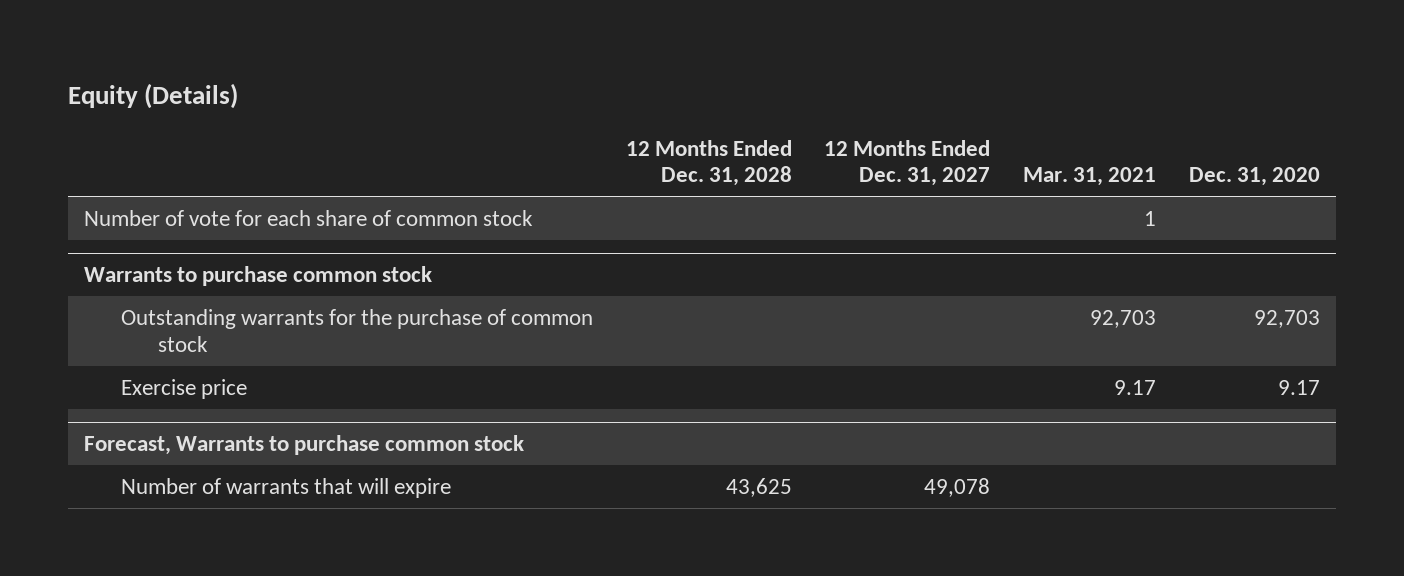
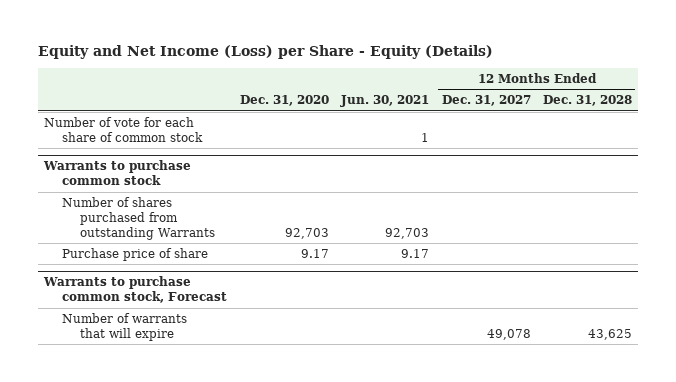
[67,82,238,109] Equity (Details) -> [37,45,493,60] Equity and Net Income (Loss) per Share - Equity (Details)
[1023,167,1157,187] Mar. 31, 2021 -> none
none -> [340,95,430,108] Jun. 30, 2021
[120,308,593,352] Outstanding warrants for the purchase of common stock -> [62,197,215,240] Number of shares purchased from outstanding Warrants
[120,378,247,399] Exercise price -> [62,248,209,262] Purchase price of share
[84,435,525,456] Forecast, Warrants to purchase common stock -> [43,276,228,304] Warrants to purchase common stock, Forecast

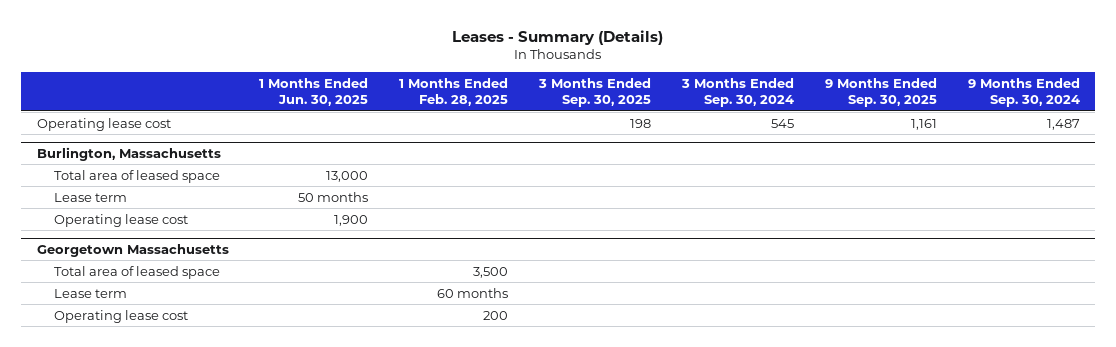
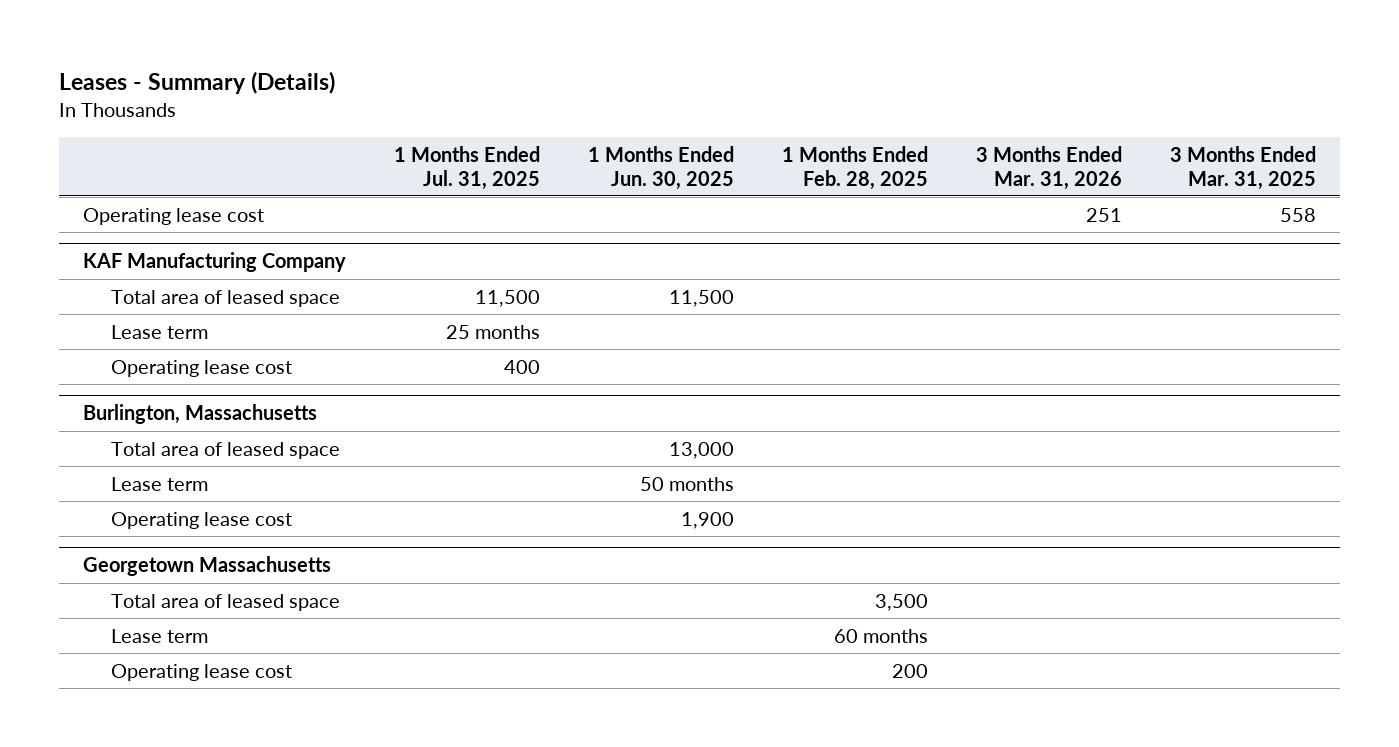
[538,78,652,108] 3 Months Ended Sep. 30, 2025 -> none
[680,78,794,108] 3 Months Ended Sep. 30, 2024 -> none
[824,78,937,108] 9 Months Ended Sep. 30, 2025 -> none
[967,78,1080,108] 9 Months Ended Sep. 30, 2024 -> none
none -> [394,145,541,190] 1 Months Ended Jul. 31, 2025
none -> [976,145,1123,190] 3 Months Ended Mar. 31, 2026
none -> [1170,145,1317,190] 3 Months Ended Mar. 31, 2025
none -> [82,252,346,273] KAF Manufacturing Company
none -> [111,289,341,307] Total area of leased space
none -> [111,324,209,339] Lease term
none -> [111,359,293,377] Operating lease cost

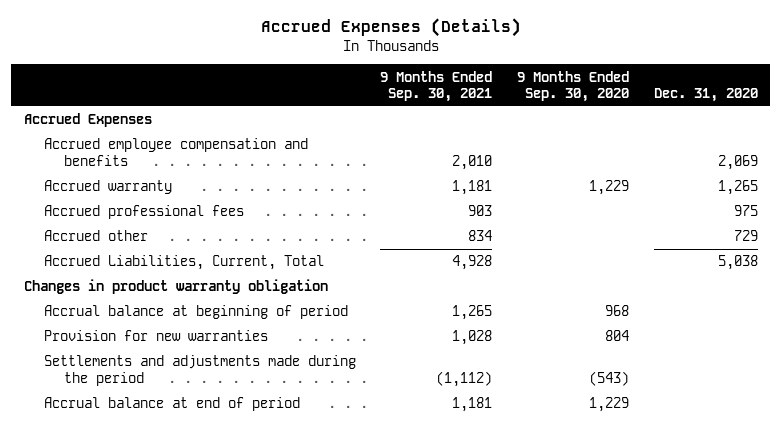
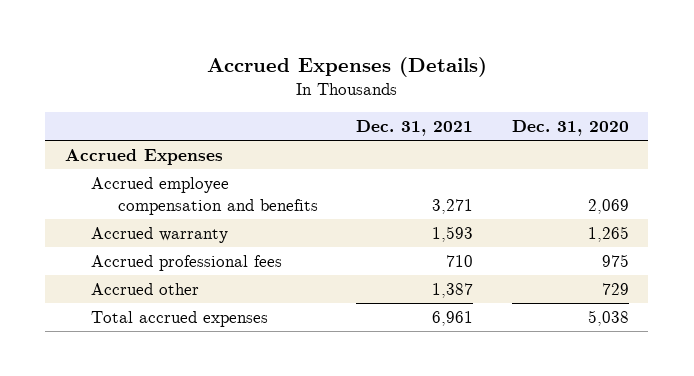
[380,70,493,103] 9 Months Ended Sep. 30, 2021 -> none
[517,70,630,103] 9 Months Ended Sep. 30, 2020 -> none
none -> [356,119,474,136] Dec. 31, 2021
[23,279,328,295] Changes in product warranty obligation -> none
[43,305,348,320] Accrual balance at beginning of period -> none
[43,330,268,342] Provision for new warranties -> none
[43,355,356,386] Settlements and adjustments made during the period -> none
[43,397,300,412] Accrual balance at end of period -> none
[43,255,324,271] Accrued Liabilities, Current, Total -> [91,310,269,327] Total accrued expenses

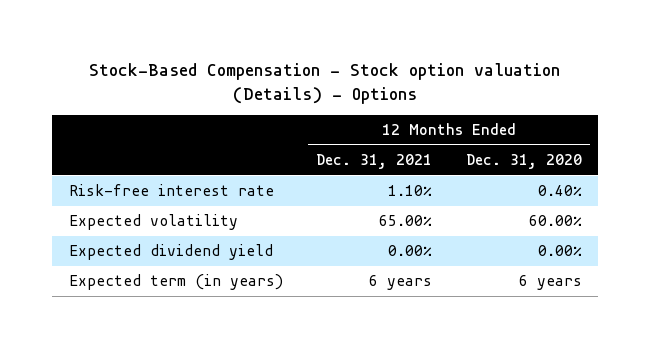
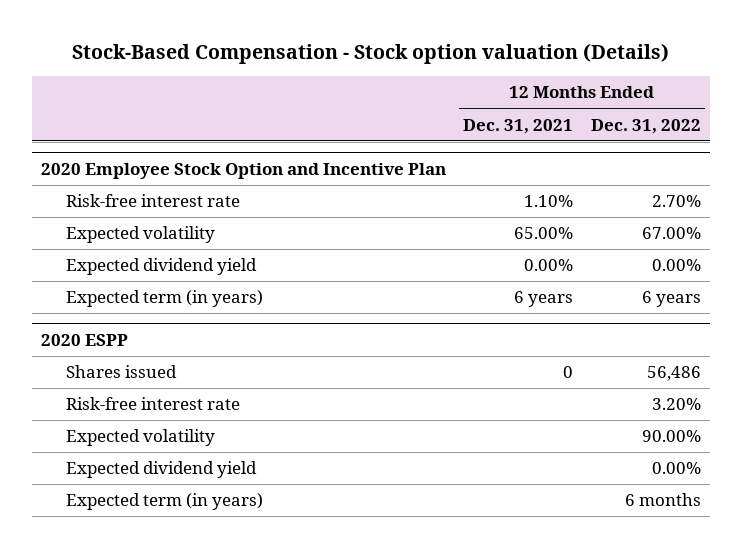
[89,62,561,104] Stock-Based Compensation - Stock option valuation (Details) - Options -> [71,42,669,64] Stock-Based Compensation - Stock option valuation (Details)
[465,154,582,170] Dec. 31, 2020 -> none
none -> [591,118,702,134] Dec. 31, 2022
none -> [40,163,446,180] 2020 Employee Stock Option and Incentive Plan
none -> [40,334,128,347] 2020 ESPP
none -> [66,365,178,379] Shares issued
none -> [66,397,241,411] Risk-free interest rate
none -> [66,429,216,447] Expected volatility
none -> [66,461,258,479] Expected dividend yield
none -> [66,493,264,511] Expected term (in years)

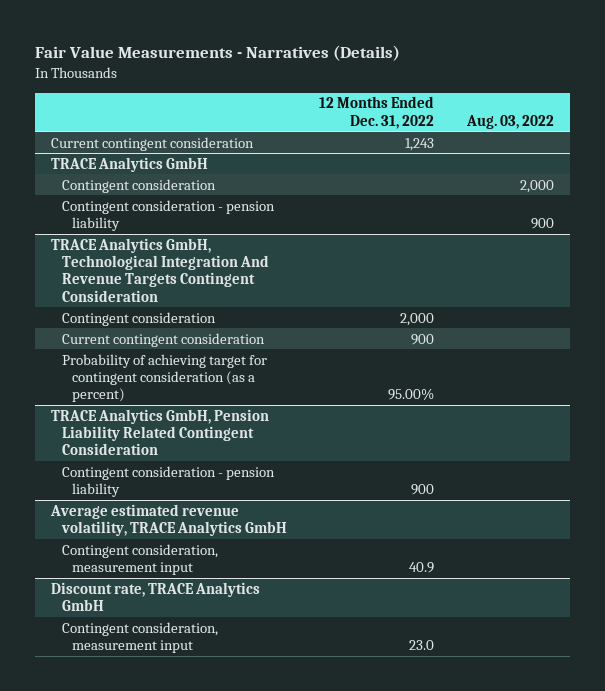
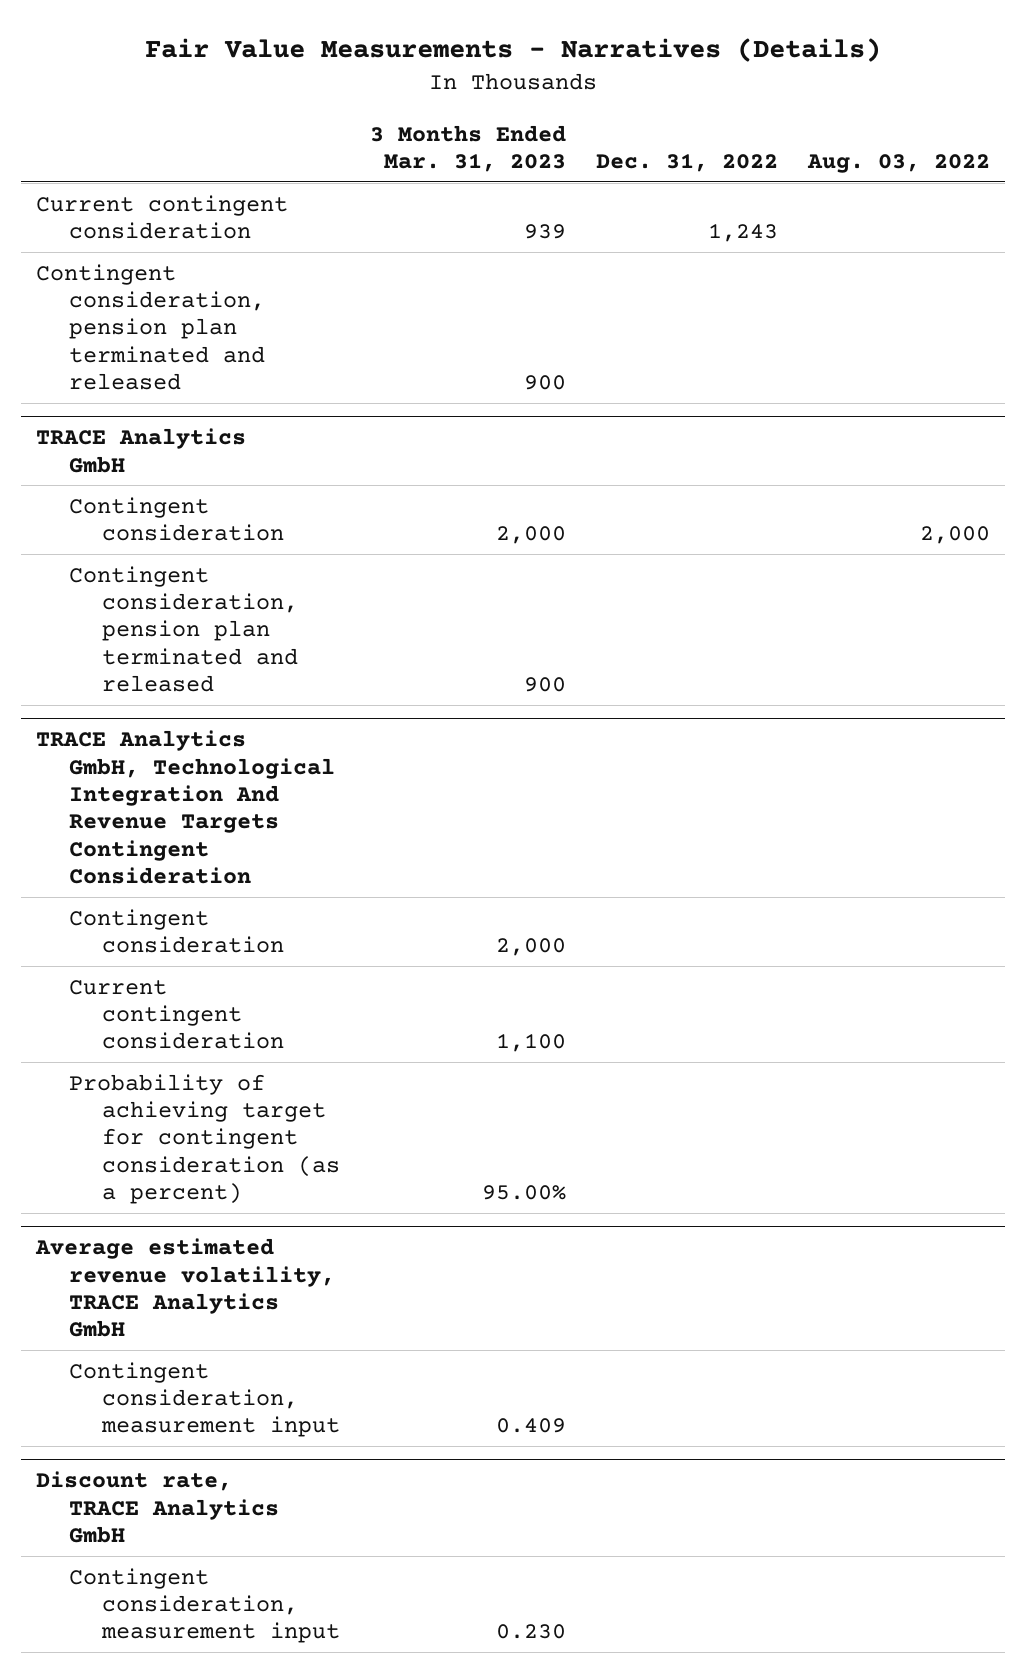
[319,96,435,129] 12 Months Ended Dec. 31, 2022 -> none
none -> [370,124,567,173] 3 Months Ended Mar. 31, 2023
none -> [596,153,779,173] Dec. 31, 2022
none -> [35,263,265,390] Contingent consideration, pension plan terminated and released
[61,199,275,232] Contingent consideration - pension liability -> none
none -> [68,565,299,692] Contingent consideration, pension plan terminated and released
[51,408,270,456] TRACE Analytics GmbH, Pension Liability Related Contingent Consideration -> none
[61,465,275,498] Contingent consideration - pension liability -> none

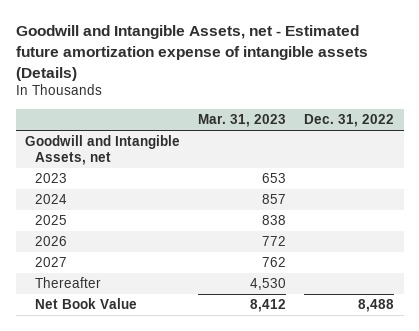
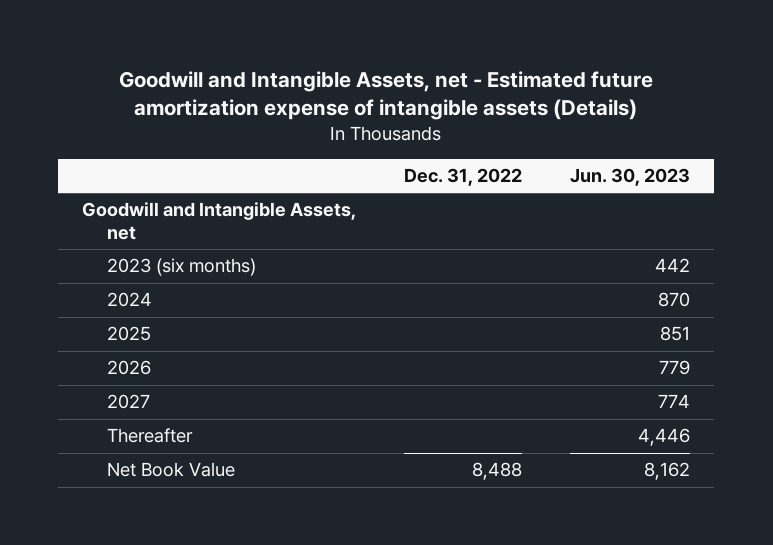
[198,113,287,127] Mar. 31, 2023 -> none
none -> [570,167,691,186] Jun. 30, 2023
[34,173,67,184] 2023 -> [106,258,256,277] 2023 (six months)

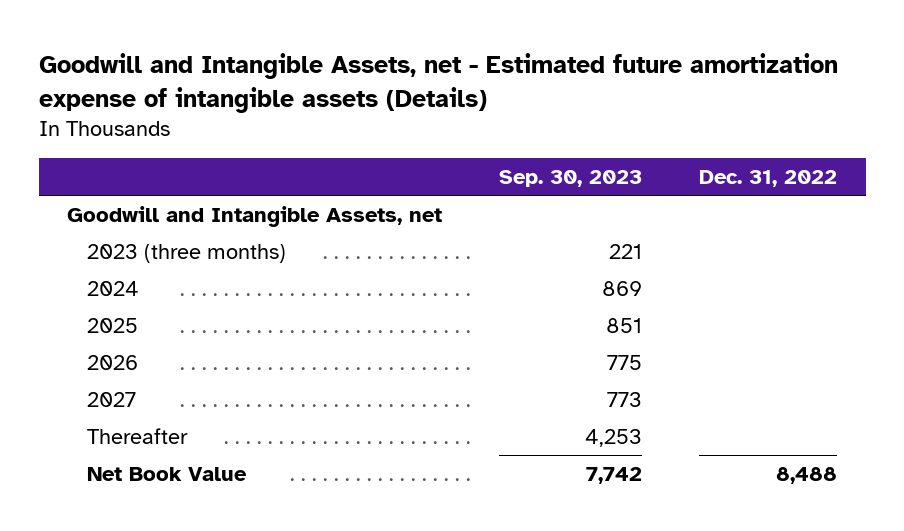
[570,167,691,186] Jun. 30, 2023 -> none
none -> [499,169,643,187] Sep. 30, 2023
[106,258,256,277] 2023 (six months) -> [86,243,286,263] 2023 (three months)

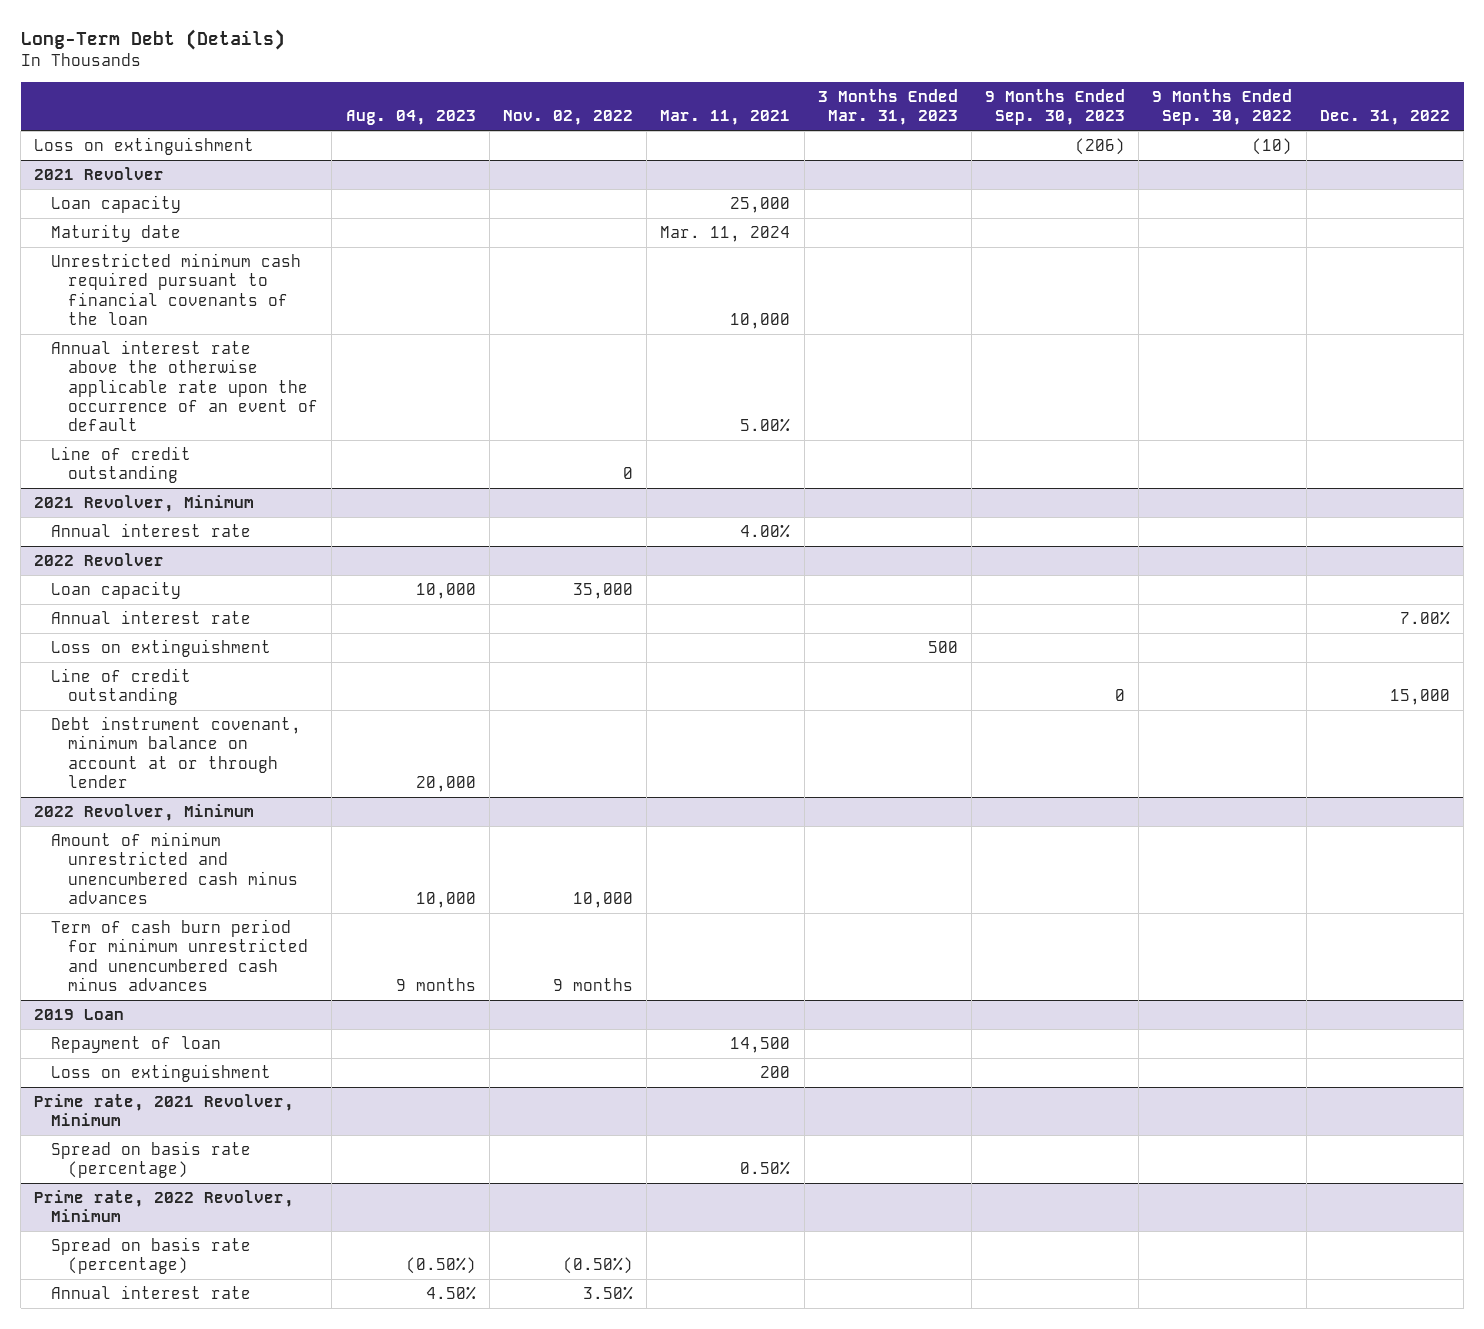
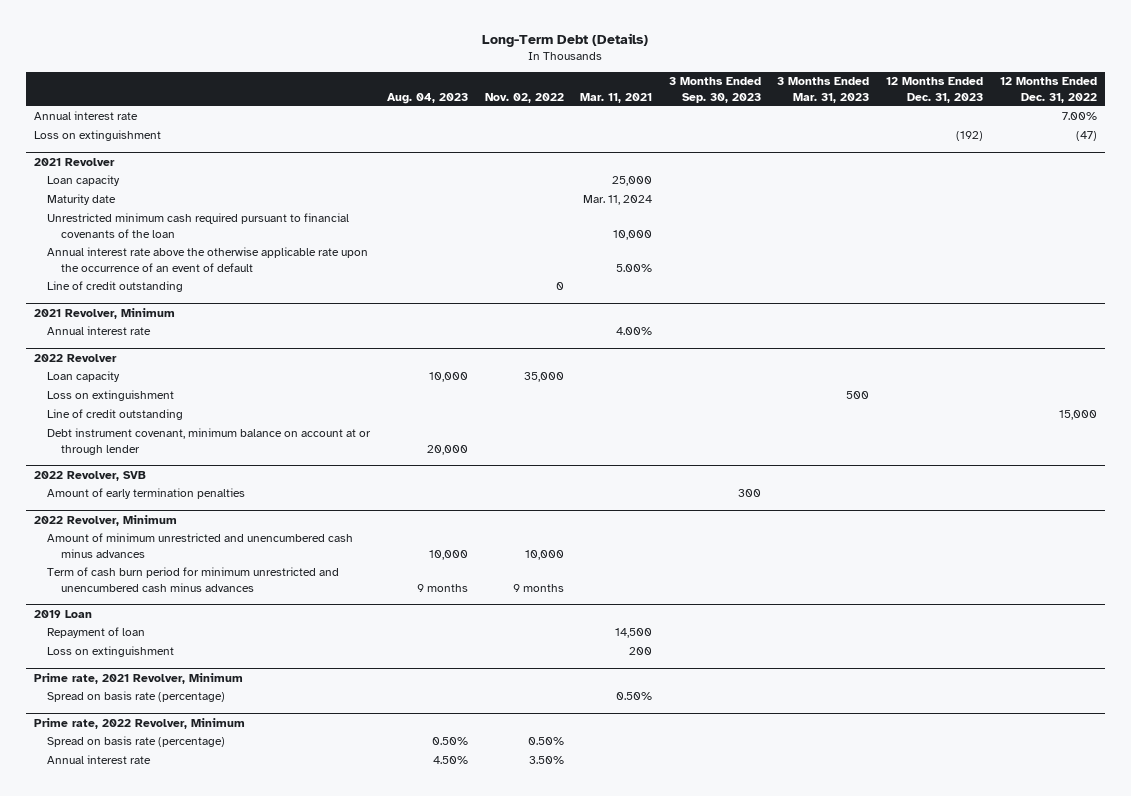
[985,88,1126,126] 9 Months Ended Sep. 30, 2023 -> none
[1152,88,1293,126] 9 Months Ended Sep. 30, 2022 -> none
[1319,110,1450,126] Dec. 31, 2022 -> none
none -> [668,77,761,103] 3 Months Ended Sep. 30, 2023
none -> [886,77,984,103] 12 Months Ended Dec. 31, 2023
none -> [999,77,1097,103] 12 Months Ended Dec. 31, 2022
none -> [33,111,138,121] Annual interest rate
[51,610,252,625] Annual interest rate -> none
none -> [33,471,146,482] 2022 Revolver, SVB
none -> [47,488,246,500] Amount of early termination penalties
[405,1257,476,1275] (0.50%) -> [431,737,468,746] 0.50%
[562,1257,633,1275] (0.50%) -> [527,737,564,746] 0.50%

